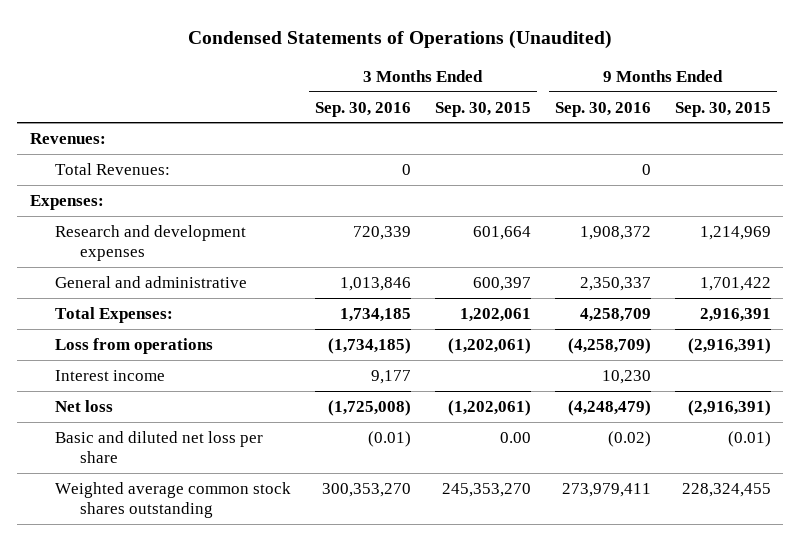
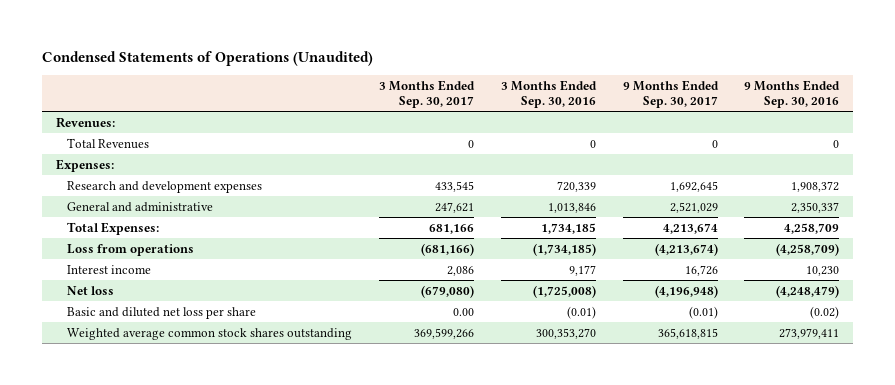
[435,101,532,117] Sep. 30, 2015 -> none
[675,101,772,117] Sep. 30, 2015 -> none
none -> [379,79,476,109] 3 Months Ended Sep. 30, 2017
none -> [622,79,719,109] 9 Months Ended Sep. 30, 2017
[54,162,170,175] Total Revenues: -> [67,137,150,149] Total Revenues

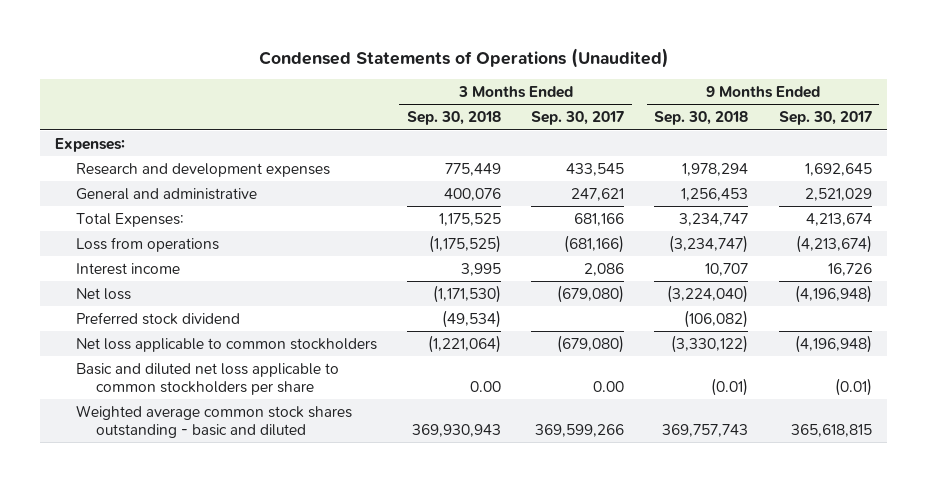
[500,79,597,109] 3 Months Ended Sep. 30, 2016 -> none
[744,79,841,109] 9 Months Ended Sep. 30, 2016 -> none
none -> [407,111,502,126] Sep. 30, 2018
none -> [654,111,749,126] Sep. 30, 2018
[55,116,115,128] Revenues: -> none
[67,137,150,149] Total Revenues -> none
none -> [75,311,240,325] Preferred stock dividend
none -> [75,337,377,352] Net loss applicable to common stockholders
[67,306,257,319] Basic and diluted net loss per share -> [75,362,339,395] Basic and diluted net loss applicable to common stockholders per share
[67,327,353,340] Weighted average common stock shares outstanding -> [75,404,352,438] Weighted average common stock shares outstanding - basic and diluted

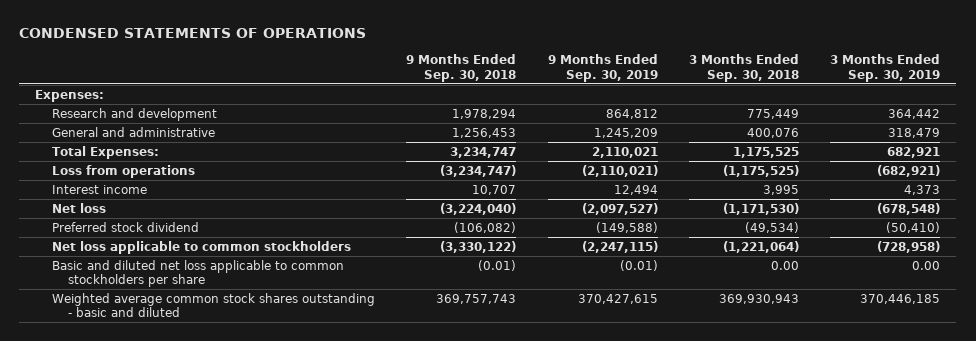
[258,48,669,69] Condensed Statements of Operations (Unaudited) -> [19,28,367,39] CONDENSED STATEMENTS OF OPERATIONS
[531,111,625,126] Sep. 30, 2017 -> none
[778,111,872,126] Sep. 30, 2017 -> none
none -> [547,54,658,82] 9 Months Ended Sep. 30, 2019
none -> [830,54,941,82] 3 Months Ended Sep. 30, 2019
[75,162,330,177] Research and development expenses -> [51,108,217,122] Research and development

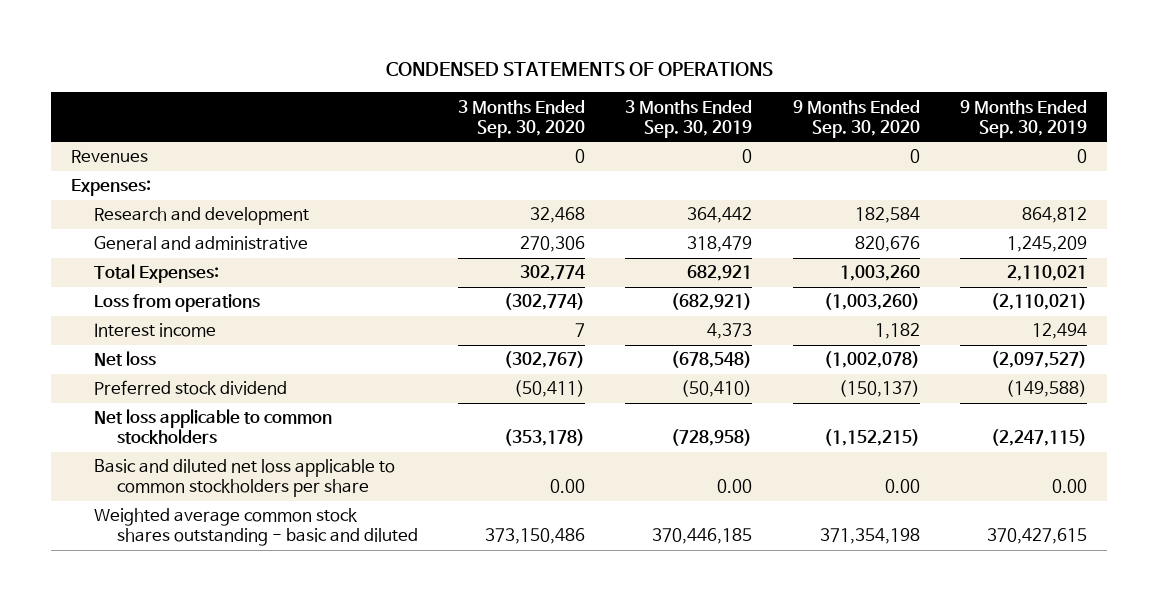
[406,54,517,82] 9 Months Ended Sep. 30, 2018 -> none
[689,54,800,82] 3 Months Ended Sep. 30, 2018 -> none
none -> [457,99,585,138] 3 Months Ended Sep. 30, 2020
none -> [792,99,920,138] 9 Months Ended Sep. 30, 2020
none -> [71,150,149,164] Revenues
[619,260,658,272] (0.01) -> [1052,479,1088,494] 0.00

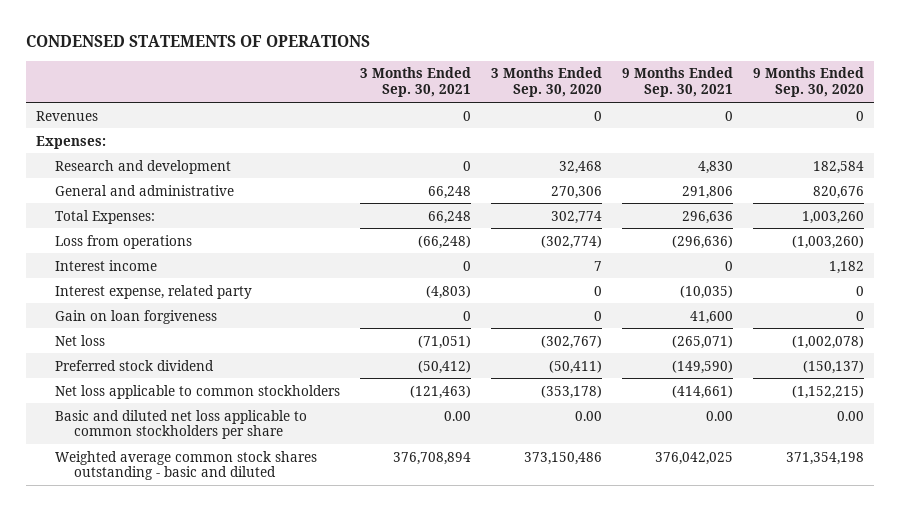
[625,99,753,138] 3 Months Ended Sep. 30, 2019 -> none
[960,99,1088,138] 9 Months Ended Sep. 30, 2019 -> none
none -> [360,67,472,98] 3 Months Ended Sep. 30, 2021
none -> [622,67,734,98] 9 Months Ended Sep. 30, 2021
none -> [55,284,253,299] Interest expense, related party
none -> [55,309,218,324] Gain on loan forgiveness

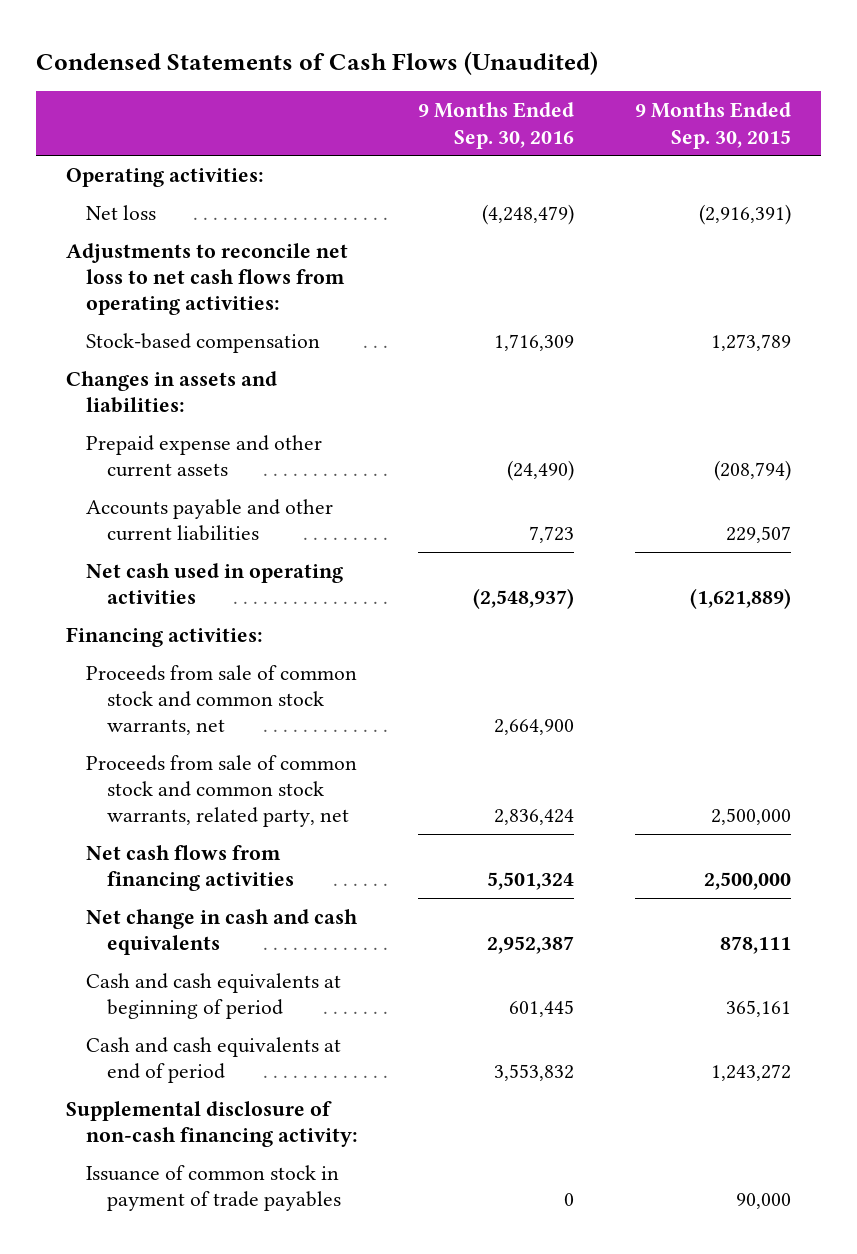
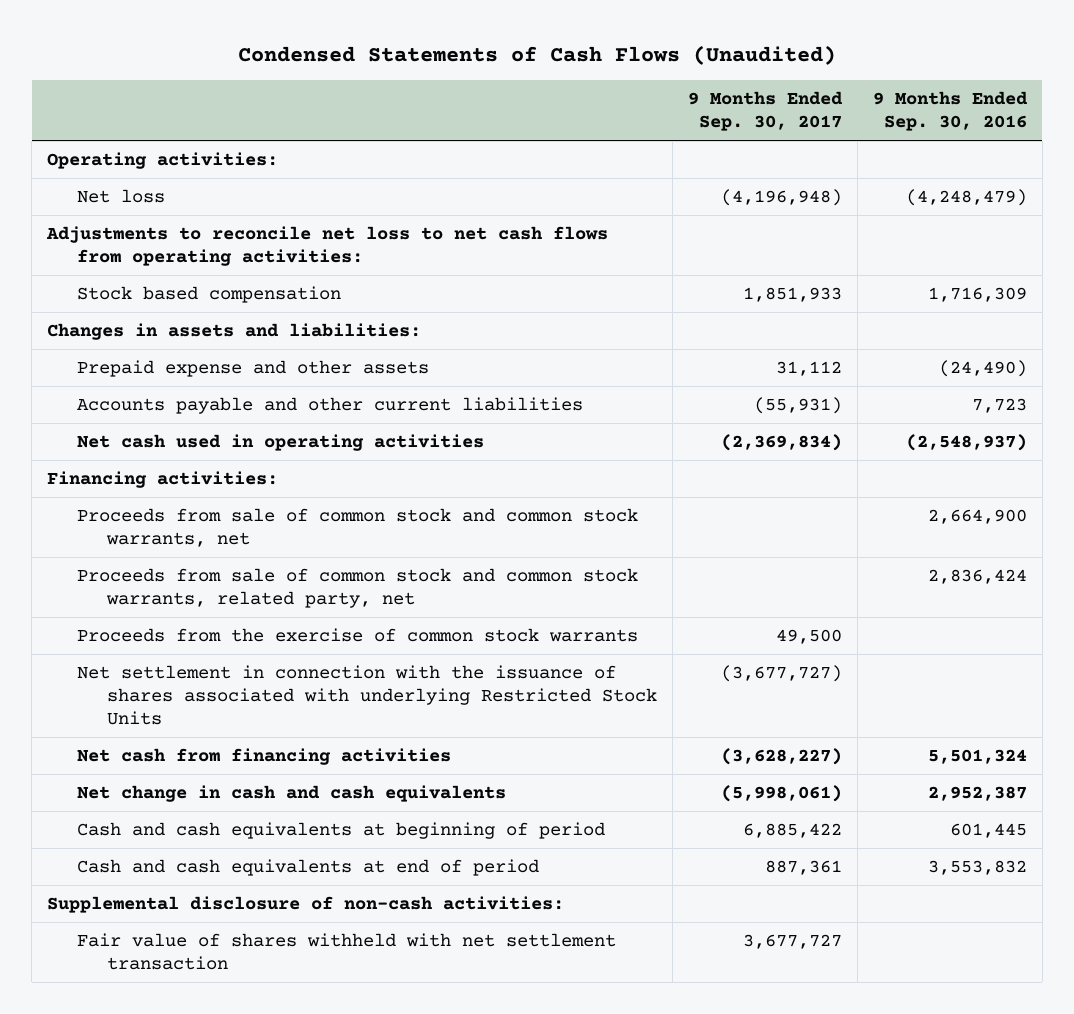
[634,102,791,149] 9 Months Ended Sep. 30, 2015 -> none
none -> [687,91,843,132] 9 Months Ended Sep. 30, 2017
[86,333,321,354] Stock-based compensation -> [77,285,342,303] Stock based compensation
[86,435,323,478] Prepaid expense and other current assets -> [77,359,430,377] Prepaid expense and other assets
none -> [77,627,639,642] Proceeds from the exercise of common stock warrants
none -> [77,664,657,726] Net settlement in connection with the issuance of shares associated with underlying Restricted Stock Units
[86,845,294,892] Net cash flows from financing activities -> [77,747,452,765] Net cash from financing activities
[86,1165,341,1212] Issuance of common stock in payment of trade payables -> none
[65,1101,359,1148] Supplemental disclosure of non-cash financing activity: -> [47,895,565,913] Supplemental disclosure of non-cash activities:
none -> [77,932,617,971] Fair value of shares withheld with net settlement transaction

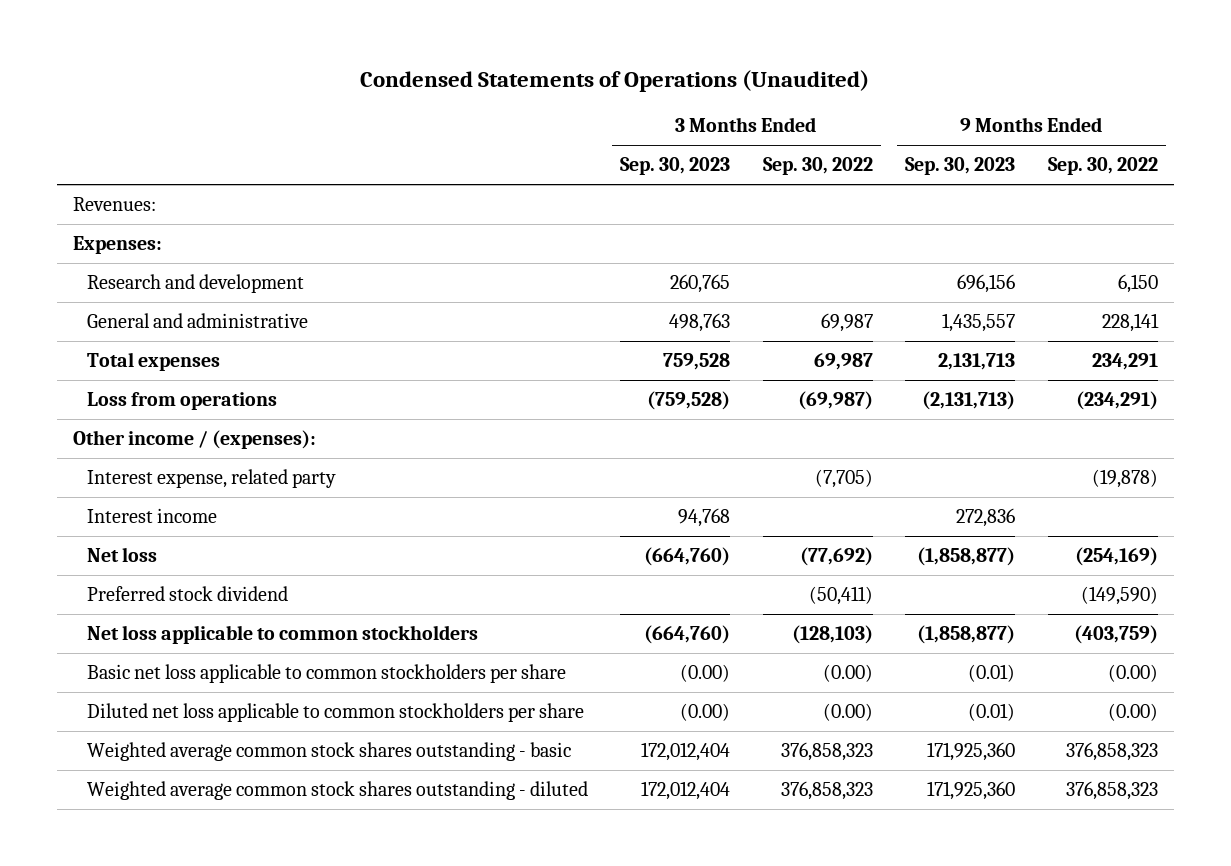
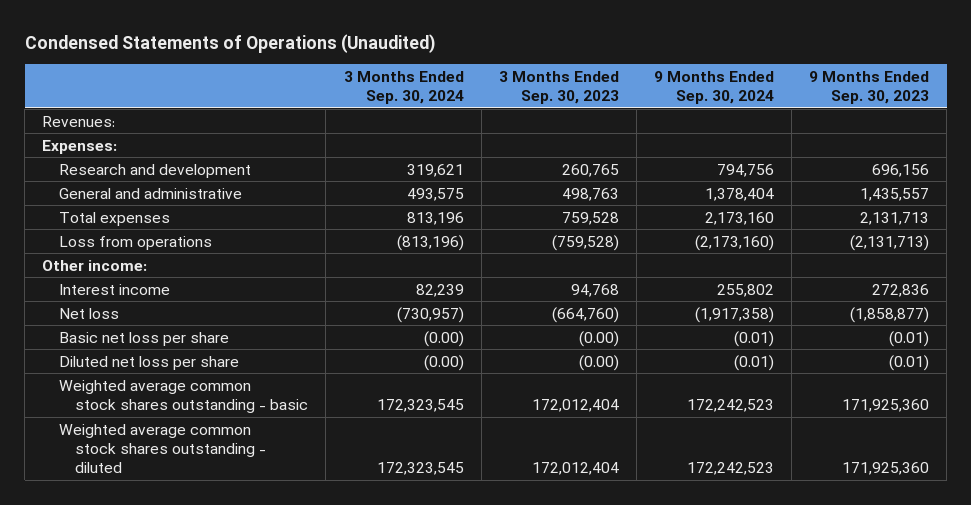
[762,157,873,176] Sep. 30, 2022 -> none
[1047,157,1158,176] Sep. 30, 2022 -> none
none -> [343,70,464,105] 3 Months Ended Sep. 30, 2024
none -> [653,70,774,105] 9 Months Ended Sep. 30, 2024
[86,469,336,489] Interest expense, related party -> none
[72,430,316,450] Other income / (expenses): -> [42,259,148,271] Other income:
[86,586,288,602] Preferred stock dividend -> none
[86,625,478,645] Net loss applicable to common stockholders -> none
[86,664,566,684] Basic net loss applicable to common stockholders per share -> [58,331,229,346] Basic net loss per share
[86,703,584,723] Diluted net loss applicable to common stockholders per share -> [58,355,239,370] Diluted net loss per share

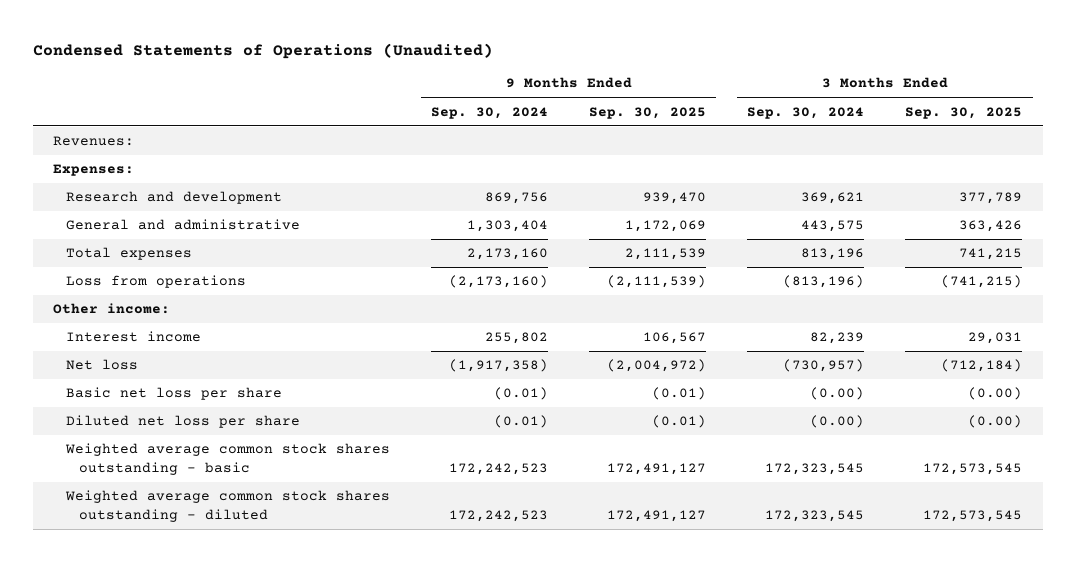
[498,70,619,105] 3 Months Ended Sep. 30, 2023 -> none
[808,70,929,105] 9 Months Ended Sep. 30, 2023 -> none
none -> [589,106,707,119] Sep. 30, 2025
none -> [905,106,1023,119] Sep. 30, 2025
[406,163,464,177] 319,621 -> [801,192,865,205] 369,621
[716,163,774,177] 794,756 -> [485,192,549,205] 869,756
[406,187,464,201] 493,575 -> [801,220,865,233] 443,575
[704,187,774,201] 1,378,404 -> [467,220,549,233] 1,303,404

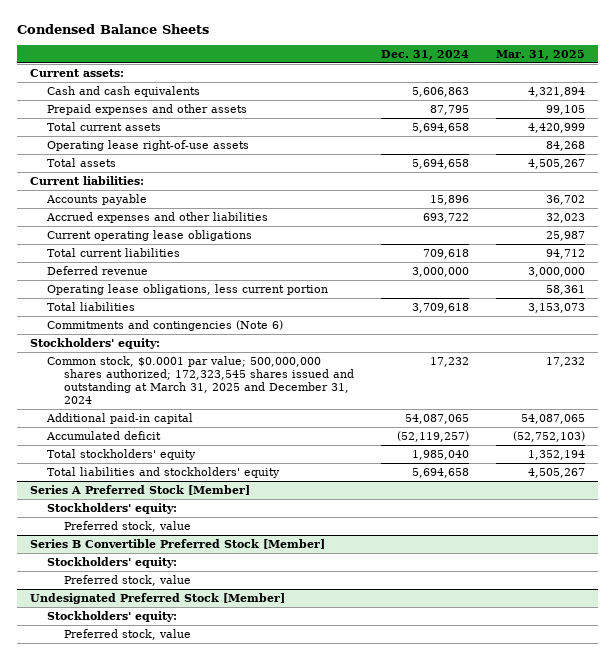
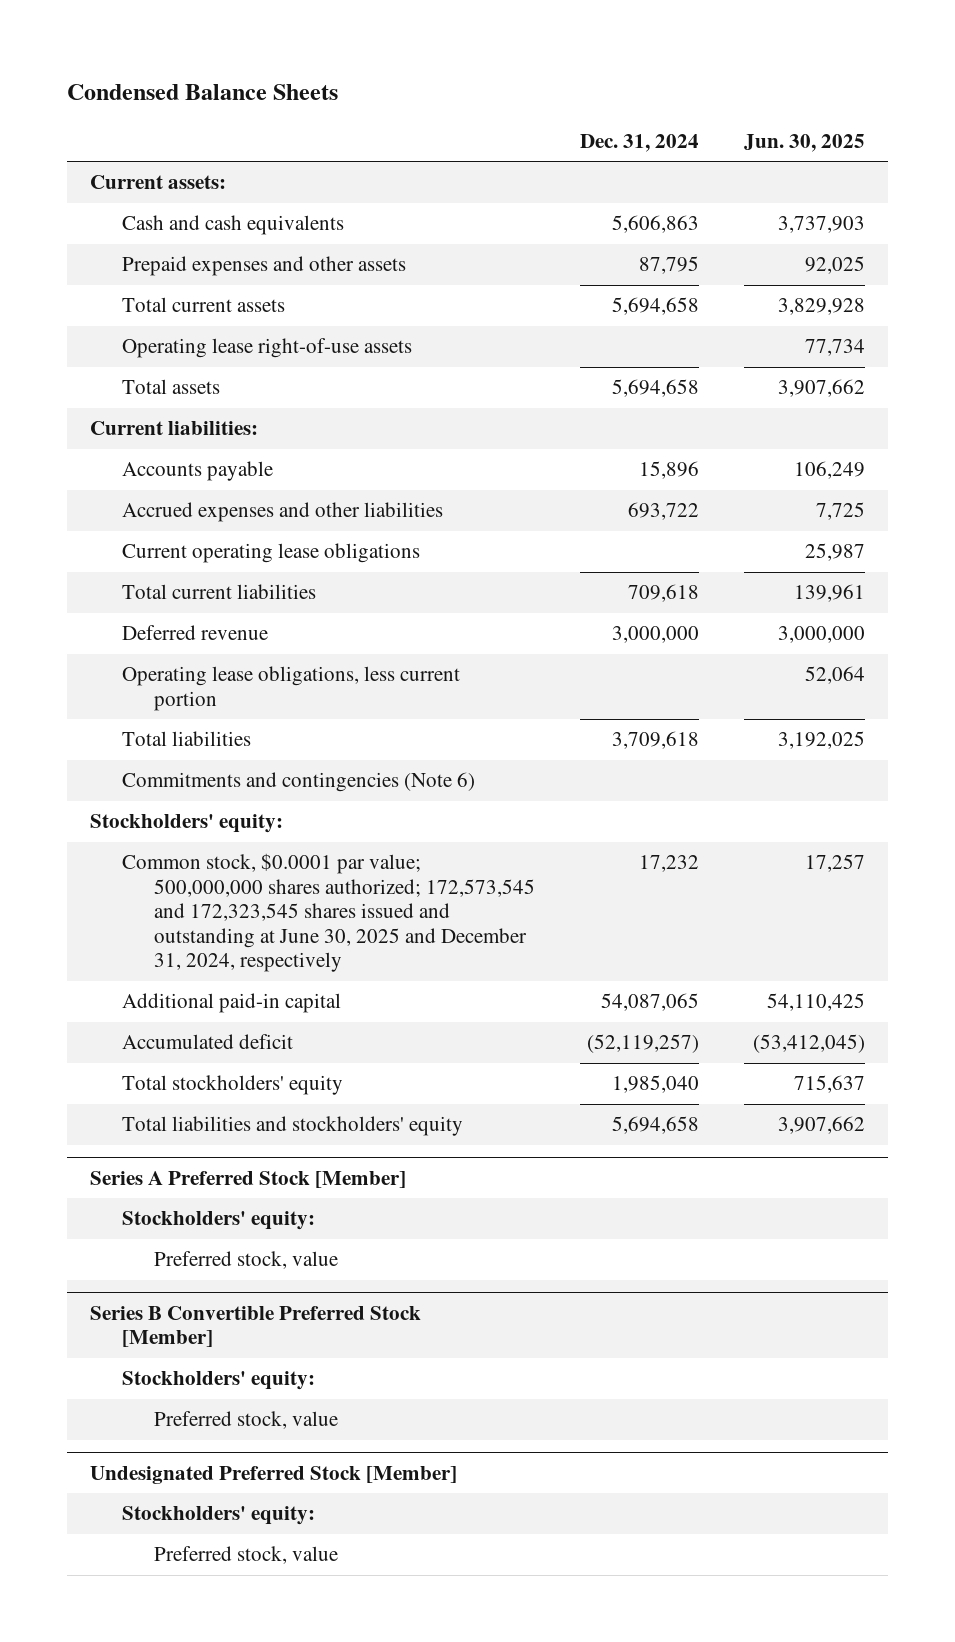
[495,50,585,61] Mar. 31, 2025 -> none
none -> [743,133,865,152] Jun. 30, 2025
[47,355,355,405] Common stock, $0.0001 par value; 500,000,000 shares authorized; 172,323,545 shares issued and outstanding at March 31, 2025 and December 31, 2024 -> [121,853,535,972] Common stock, $0.0001 par value; 500,000,000 shares authorized; 172,573,545 and 172,323,545 shares issued and outstanding at June 30, 2025 and December 31, 2024, respectively

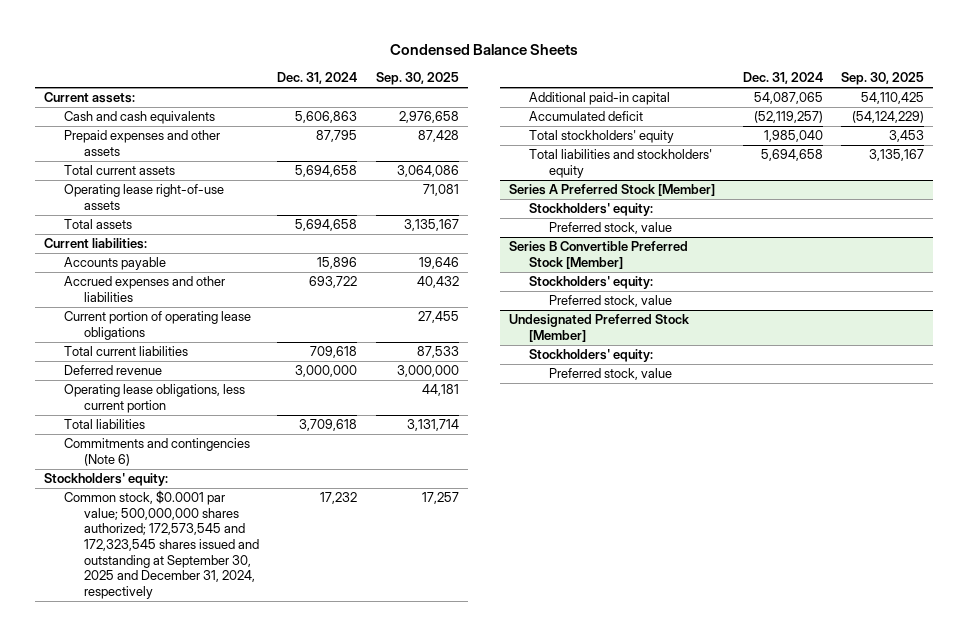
[743,133,865,152] Jun. 30, 2025 -> none
none -> [375,72,459,86] Sep. 30, 2025
[121,543,420,564] Current operating lease obligations -> [63,311,251,340] Current portion of operating lease obligations
[121,853,535,972] Common stock, $0.0001 par value; 500,000,000 shares authorized; 172,573,545 and 172,323,545 shares issued and outstanding at June 30, 2025 and December 31, 2024, respectively -> [63,490,259,599] Common stock, $0.0001 par value; 500,000,000 shares authorized; 172,573,545 and 172,323,545 shares issued and outstanding at September 30, 2025 and December 31, 2024, respectively

